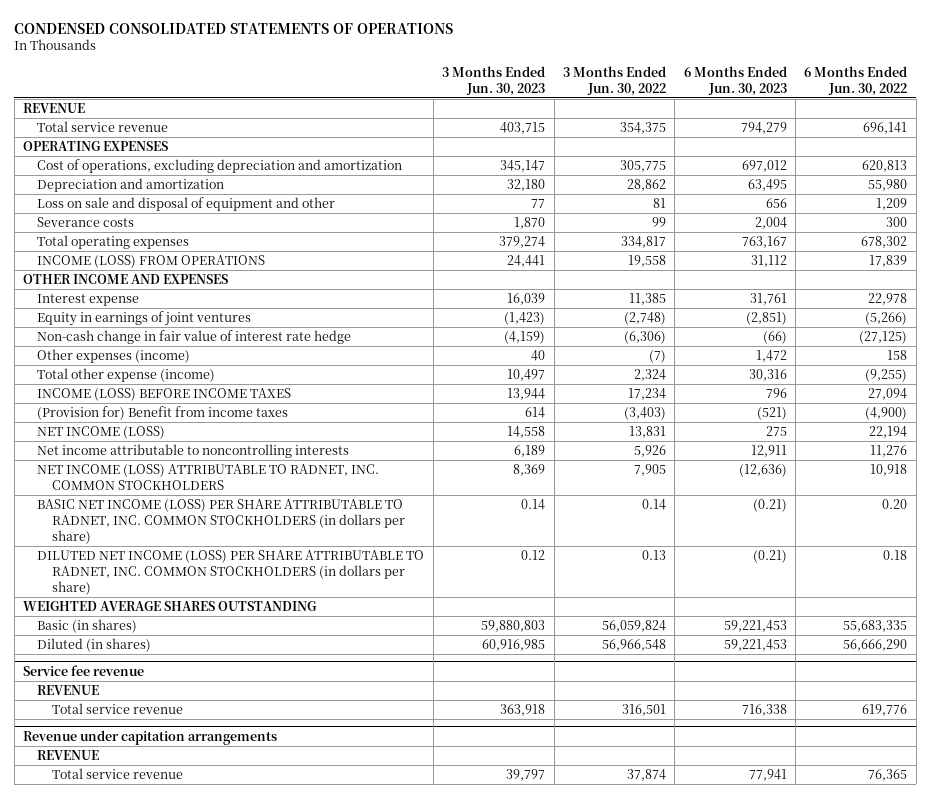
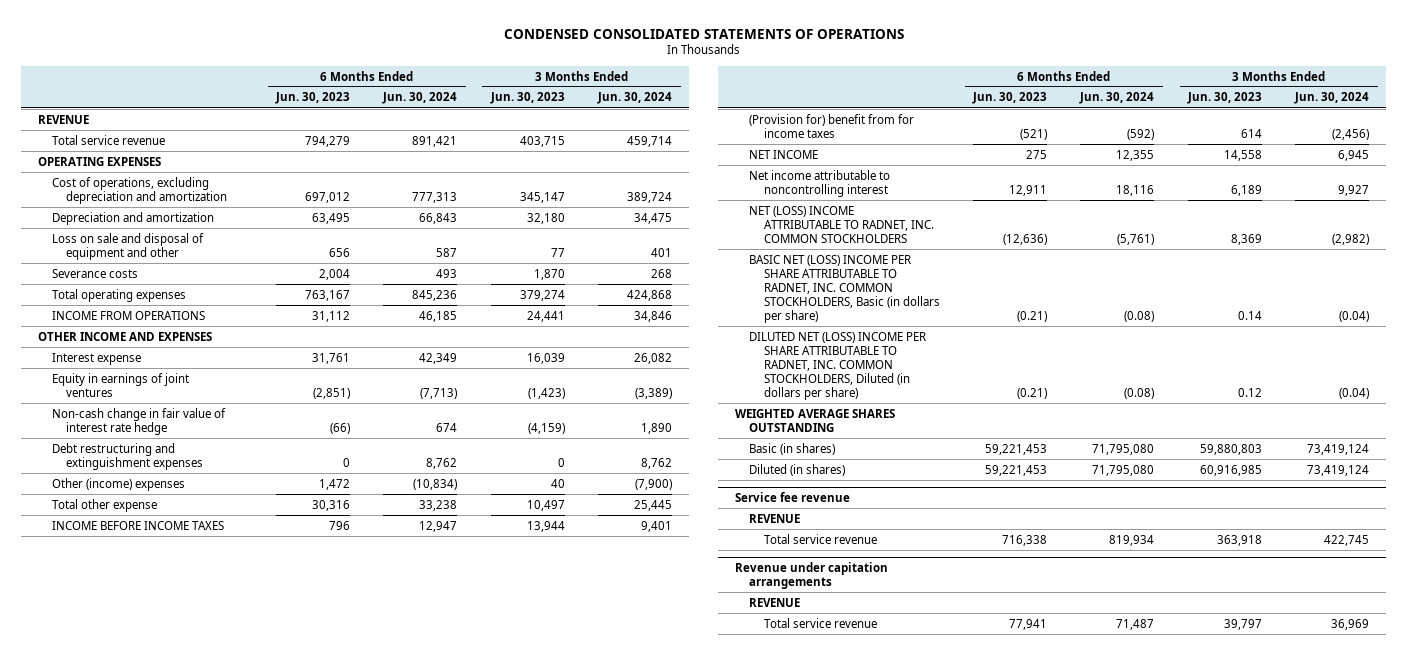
[562,65,666,96] 3 Months Ended Jun. 30, 2022 -> none
[804,65,908,96] 6 Months Ended Jun. 30, 2022 -> none
none -> [382,92,458,105] Jun. 30, 2024
none -> [597,92,673,105] Jun. 30, 2024
[37,255,266,269] INCOME (LOSS) FROM OPERATIONS -> [52,310,206,320] INCOME FROM OPERATIONS
none -> [52,442,204,470] Debt restructuring and extinguishment expenses
[37,349,191,364] Other expenses (income) -> [52,477,186,491] Other (income) expenses
[37,368,216,383] Total other expense (income) -> [52,498,158,512] Total other expense
[37,388,292,402] INCOME (LOSS) BEFORE INCOME TAXES -> [52,520,225,530] INCOME BEFORE INCOME TAXES
[37,406,289,421] (Provision for) Benefit from income taxes -> [749,113,915,138] (Provision for) benefit from for income taxes
[37,426,166,440] NET INCOME (LOSS) -> [749,149,819,159] NET INCOME
[37,444,350,459] Net income attributable to noncontrolling interests -> [749,169,891,197] Net income attributable to noncontrolling interest
[37,464,380,490] NET INCOME (LOSS) ATTRIBUTABLE TO RADNET, INC. COMMON STOCKHOLDERS -> [749,205,934,243] NET (LOSS) INCOME ATTRIBUTABLE TO RADNET, INC. COMMON STOCKHOLDERS
[37,499,405,544] BASIC NET INCOME (LOSS) PER SHARE ATTRIBUTABLE TO RADNET, INC. COMMON STOCKHOLDERS (in dollars per share) -> [749,254,940,324] BASIC NET (LOSS) INCOME PER SHARE ATTRIBUTABLE TO RADNET, INC. COMMON STOCKHOLDERS, Basic (in dollars per share)
[37,550,425,595] DILUTED NET INCOME (LOSS) PER SHARE ATTRIBUTABLE TO RADNET, INC. COMMON STOCKHOLDERS (in dollars per share) -> [749,331,927,401] DILUTED NET (LOSS) INCOME PER SHARE ATTRIBUTABLE TO RADNET, INC. COMMON STOCKHOLDERS, Diluted (in dollars per share)

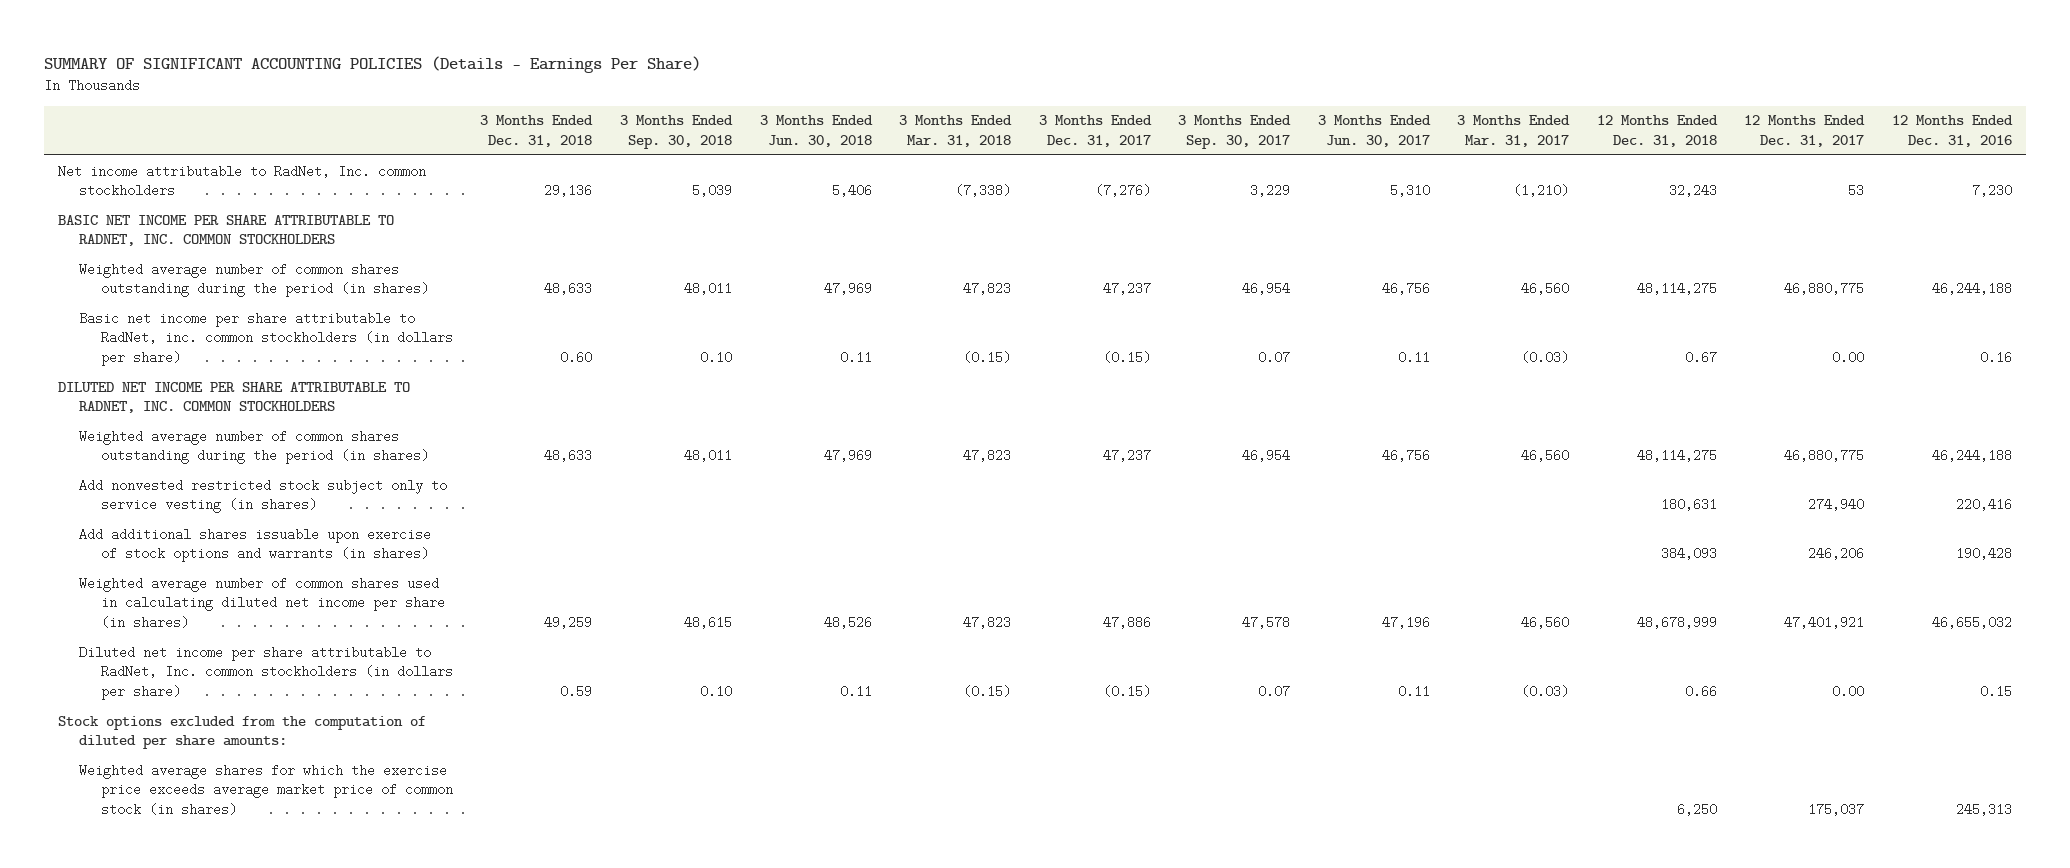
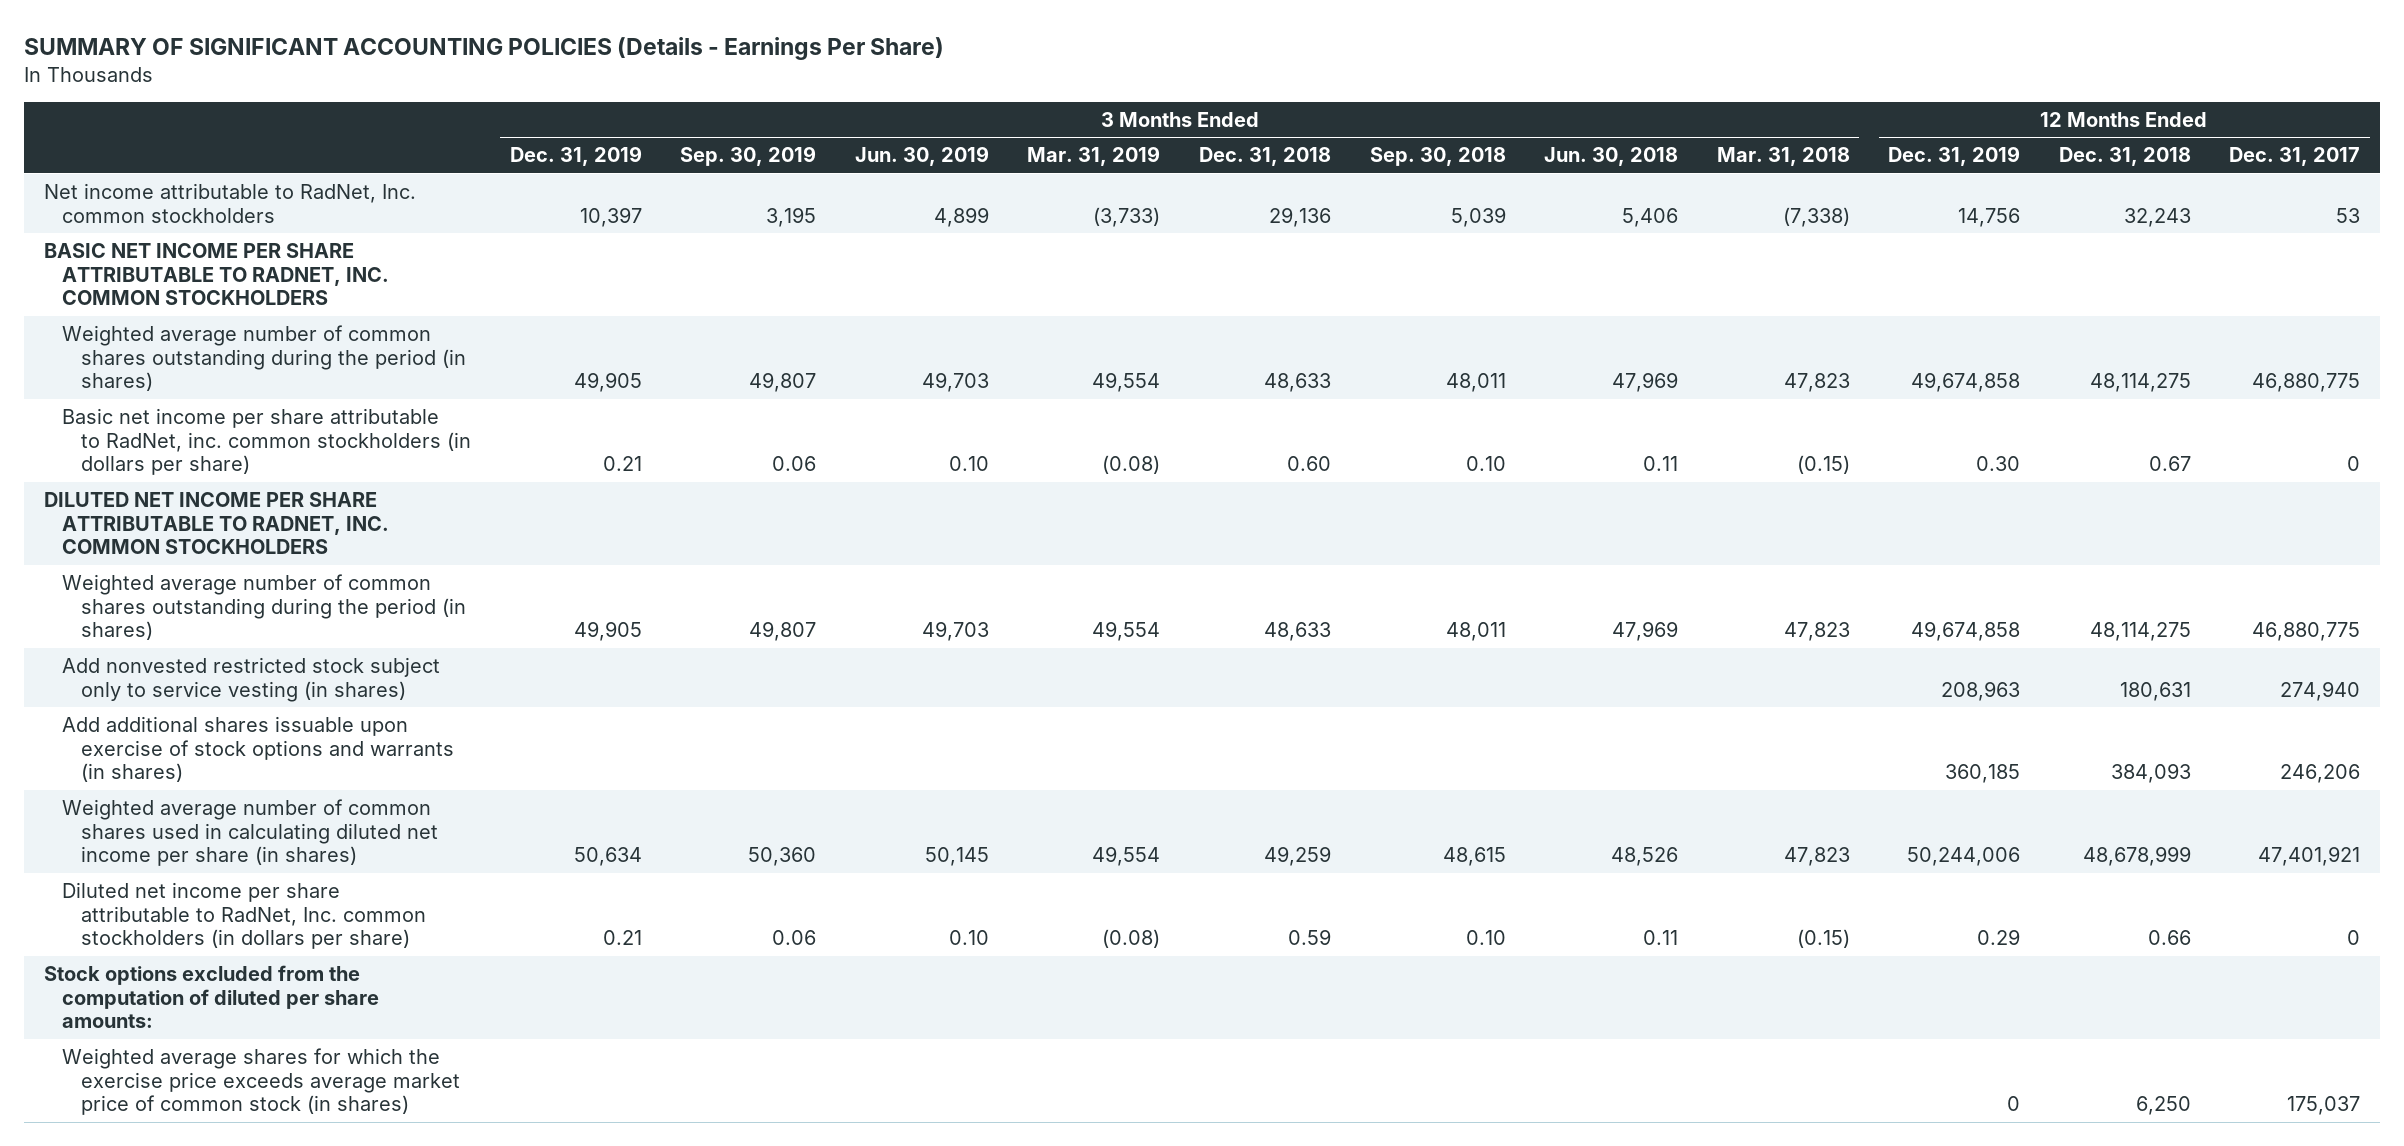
[1038,115,1152,147] 3 Months Ended Dec. 31, 2017 -> none
[1178,115,1292,149] 3 Months Ended Sep. 30, 2017 -> none
[1317,115,1431,147] 3 Months Ended Jun. 30, 2017 -> none
[1457,115,1571,147] 3 Months Ended Mar. 31, 2017 -> none
[1891,115,2013,147] 12 Months Ended Dec. 31, 2016 -> none
none -> [509,146,642,167] Dec. 31, 2019
none -> [680,146,817,167] Sep. 30, 2019
none -> [854,146,989,167] Jun. 30, 2019
none -> [1027,146,1161,167] Mar. 31, 2019
none -> [1888,146,2021,167] Dec. 31, 2019
[1832,350,1865,364] 0.00 -> [2347,456,2361,472] 0
[1832,684,1865,698] 0.00 -> [2347,930,2361,946] 0

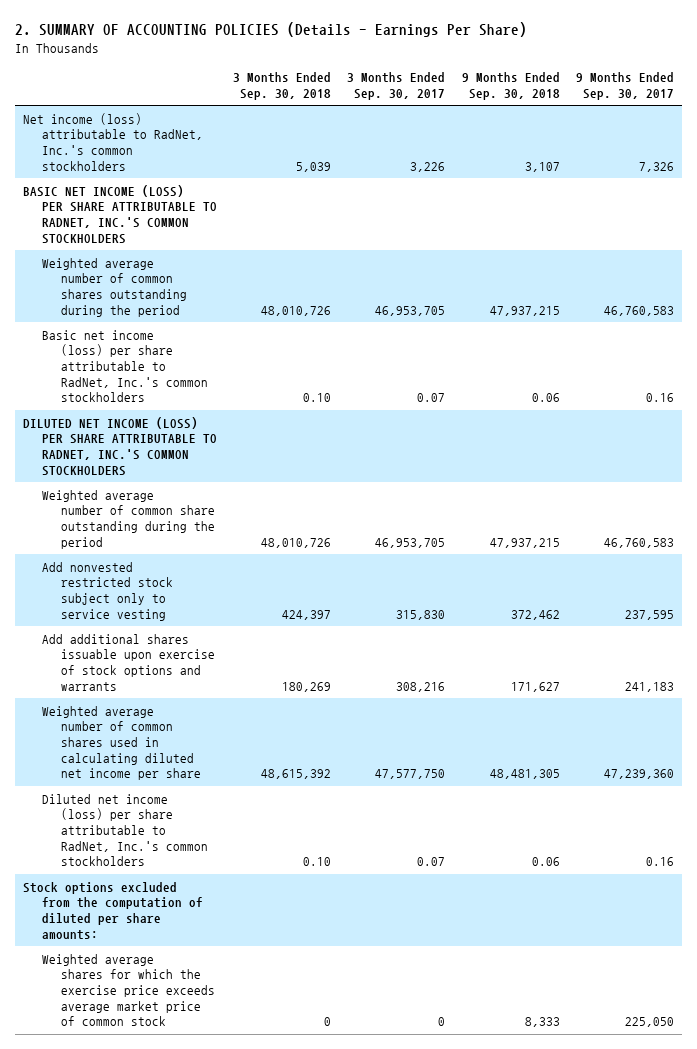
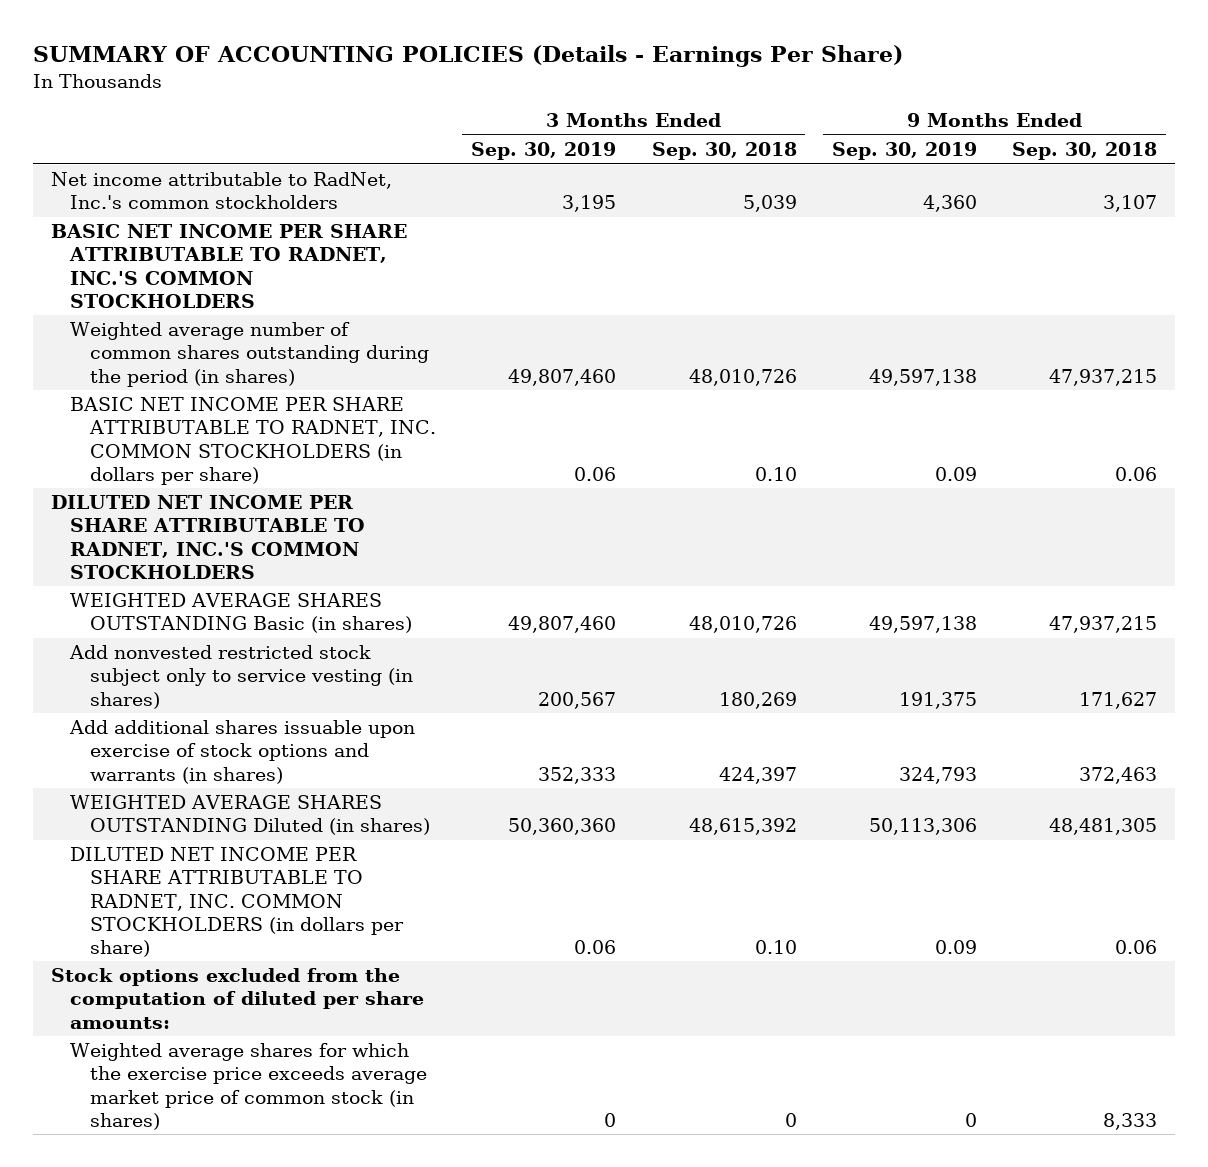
[14,22,527,38] 2. SUMMARY OF ACCOUNTING POLICIES (Details - Earnings Per Share) -> [33,45,904,68] SUMMARY OF ACCOUNTING POLICIES (Details - Earnings Per Share)
[347,72,446,100] 3 Months Ended Sep. 30, 2017 -> none
[575,72,674,100] 9 Months Ended Sep. 30, 2017 -> none
none -> [471,142,617,161] Sep. 30, 2019
none -> [831,142,977,161] Sep. 30, 2019
[22,112,203,171] Net income (loss) attributable to RadNet, Inc.'s common stockholders -> [50,172,392,210] Net income attributable to RadNet, Inc.'s common stockholders
[22,184,217,244] BASIC NET INCOME (LOSS) PER SHARE ATTRIBUTABLE TO RADNET, INC.'S COMMON STOCKHOLDERS -> [50,224,407,308] BASIC NET INCOME PER SHARE ATTRIBUTABLE TO RADNET, INC.'S COMMON STOCKHOLDERS
[41,257,187,317] Weighted average number of common shares outstanding during the period -> [70,322,429,387] Weighted average number of common shares outstanding during the period (in shares)
[41,329,208,403] Basic net income (loss) per share attributable to RadNet, Inc.'s common stockholders -> [70,397,436,485] BASIC NET INCOME PER SHARE ATTRIBUTABLE TO RADNET, INC. COMMON STOCKHOLDERS (in dollars per share)
[22,416,217,476] DILUTED NET INCOME (LOSS) PER SHARE ATTRIBUTABLE TO RADNET, INC.'S COMMON STOCKHOLDERS -> [50,495,366,579] DILUTED NET INCOME PER SHARE ATTRIBUTABLE TO RADNET, INC.'S COMMON STOCKHOLDERS
[41,489,215,549] Weighted average number of common share outstanding during the period -> [70,593,412,634] WEIGHTED AVERAGE SHARES OUTSTANDING Basic (in shares)
[41,561,173,621] Add nonvested restricted stock subject only to service vesting -> [69,645,413,709] Add nonvested restricted stock subject only to service vesting (in shares)
[281,609,331,620] 424,397 -> [718,691,797,709] 180,269
[510,609,560,620] 372,462 -> [1079,691,1158,709] 171,627
[41,633,215,691] Add additional shares issuable upon exercise of stock options and warrants -> [69,720,416,784] Add additional shares issuable upon exercise of stock options and warrants (in shares)
[281,681,331,692] 180,269 -> [718,766,797,784] 424,397
[510,681,560,692] 171,627 -> [1079,766,1158,784] 372,463
[41,705,201,781] Weighted average number of common shares used in calculating diluted net income per share -> [70,795,430,836] WEIGHTED AVERAGE SHARES OUTSTANDING Diluted (in shares)
[41,793,208,867] Diluted net income (loss) per share attributable to RadNet, Inc.'s common stockholders -> [70,847,404,957] DILUTED NET INCOME PER SHARE ATTRIBUTABLE TO RADNET, INC. COMMON STOCKHOLDERS (in dollars per share)
[41,953,215,1027] Weighted average shares for which the exercise price exceeds average market price of common stock -> [70,1043,427,1130] Weighted average shares for which the exercise price exceeds average market price of common stock (in shares)

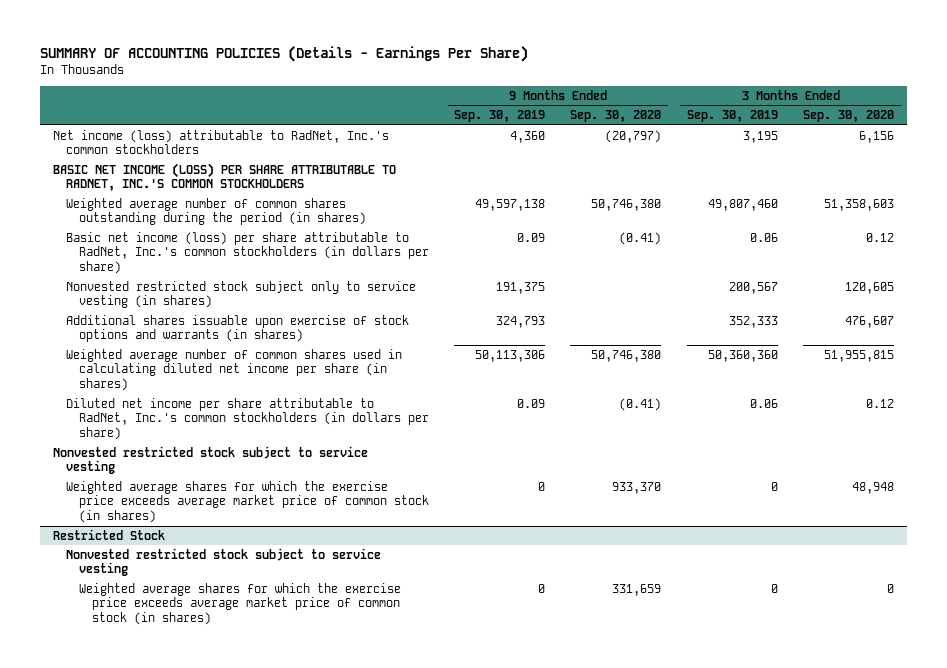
[651,142,797,161] Sep. 30, 2018 -> none
[1012,142,1158,161] Sep. 30, 2018 -> none
none -> [570,110,662,123] Sep. 30, 2020
none -> [803,110,895,123] Sep. 30, 2020
[50,172,392,210] Net income attributable to RadNet, Inc.'s common stockholders -> [52,129,389,155] Net income (loss) attributable to RadNet, Inc.'s common stockholders
[50,224,407,308] BASIC NET INCOME PER SHARE ATTRIBUTABLE TO RADNET, INC.'S COMMON STOCKHOLDERS -> [52,162,396,192] BASIC NET INCOME (LOSS) PER SHARE ATTRIBUTABLE TO RADNET, INC.'S COMMON STOCKHOLDERS
[50,495,366,579] DILUTED NET INCOME PER SHARE ATTRIBUTABLE TO RADNET, INC.'S COMMON STOCKHOLDERS -> none
[70,593,412,634] WEIGHTED AVERAGE SHARES OUTSTANDING Basic (in shares) -> none
[70,397,436,485] BASIC NET INCOME PER SHARE ATTRIBUTABLE TO RADNET, INC. COMMON STOCKHOLDERS (in dollars per share) -> [65,231,429,275] Basic net income (loss) per share attributable to RadNet, Inc.'s common stockholders (in dollars per share)
[69,645,413,709] Add nonvested restricted stock subject only to service vesting (in shares) -> [65,280,416,309] Nonvested restricted stock subject only to service vesting (in shares)
[69,720,416,784] Add additional shares issuable upon exercise of stock options and warrants (in shares) -> [65,314,409,343] Additional shares issuable upon exercise of stock options and warrants (in shares)
[70,795,430,836] WEIGHTED AVERAGE SHARES OUTSTANDING Diluted (in shares) -> [65,348,402,392] Weighted average number of common shares used in calculating diluted net income per share (in shares)
[70,847,404,957] DILUTED NET INCOME PER SHARE ATTRIBUTABLE TO RADNET, INC. COMMON STOCKHOLDERS (in dollars per share) -> [65,397,429,441] Diluted net income per share attributable to RadNet, Inc.'s common stockholders (in dollars per share)
[50,968,425,1029] Stock options excluded from the computation of diluted per share amounts: -> [52,445,368,475] Nonvested restricted stock subject to service vesting
none -> [52,528,165,540] Restricted Stock
none -> [65,547,381,577] Nonvested restricted stock subject to service vesting
none -> [78,582,401,626] Weighted average shares for which the exercise price exceeds average market price of common stock (in shares)

